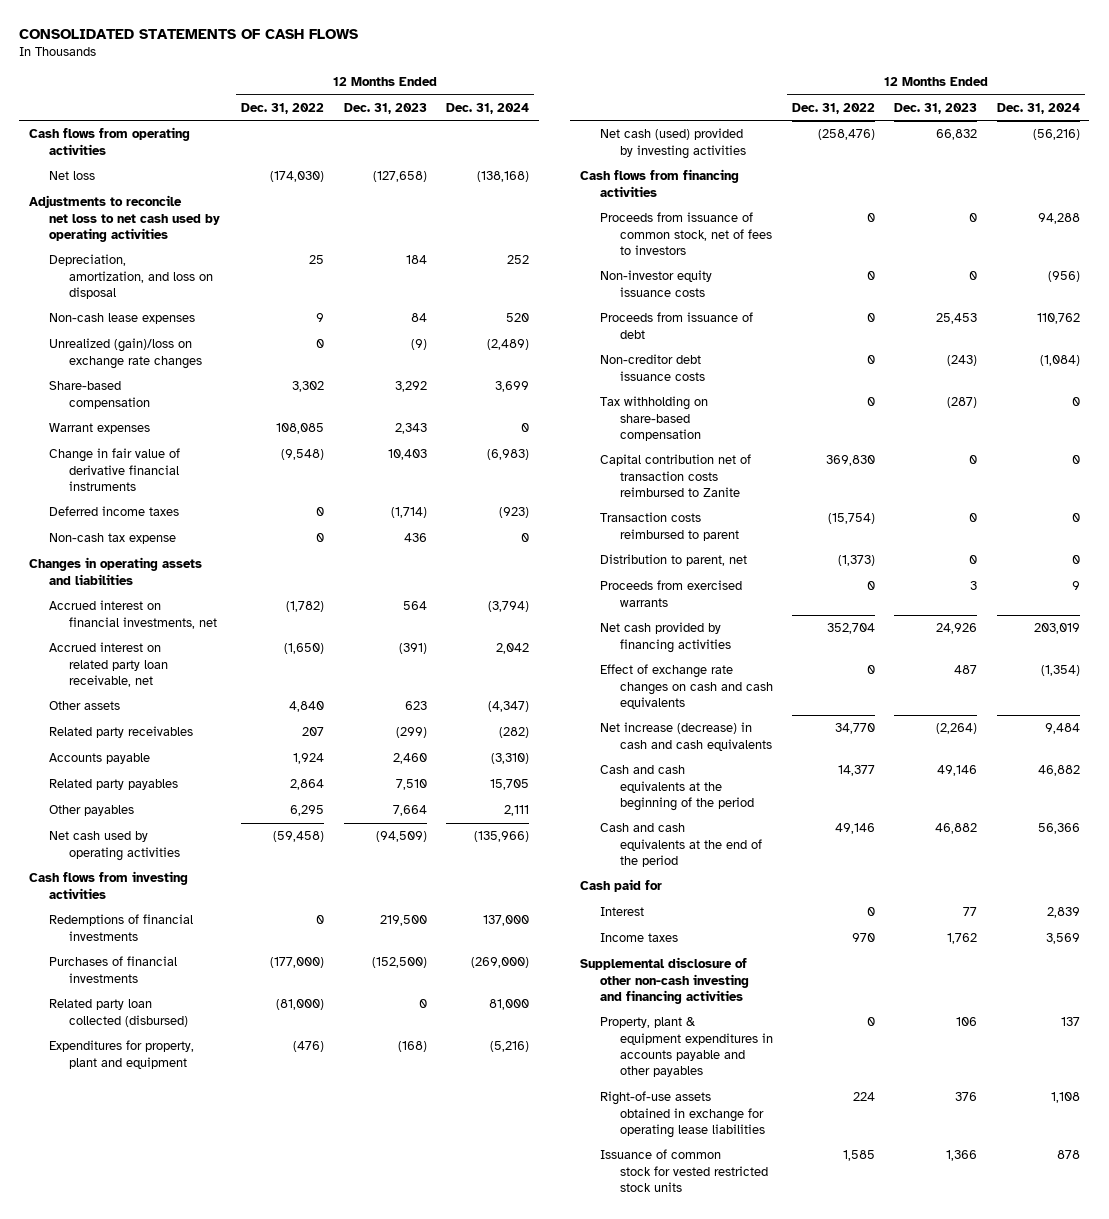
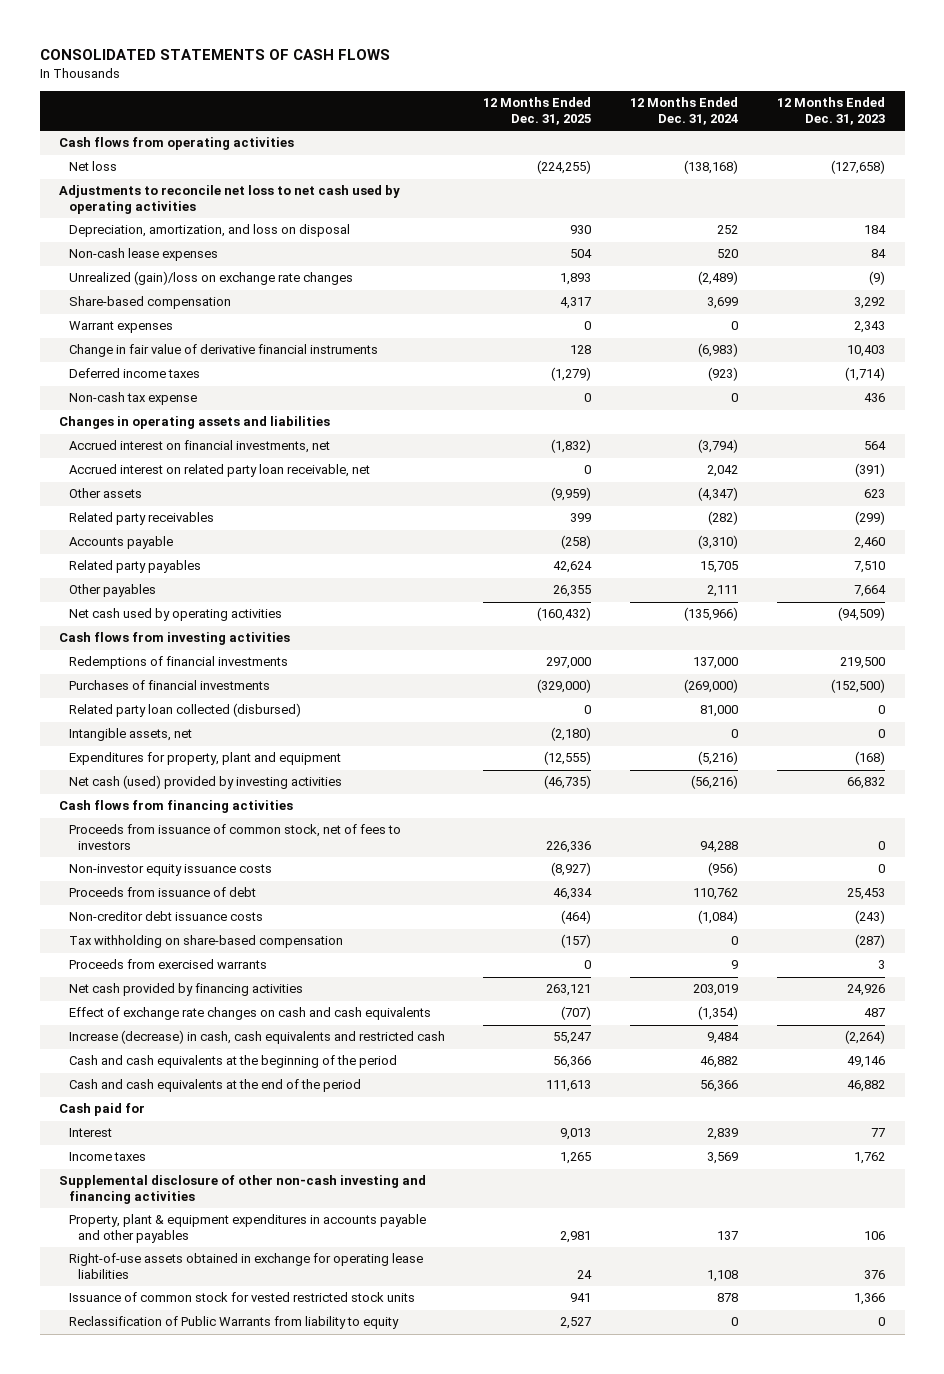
[241,102,325,114] Dec. 31, 2022 -> none
none -> [483,97,592,126] 12 Months Ended Dec. 31, 2025
none -> [68,728,192,742] Intangible assets, net
[599,454,751,497] Capital contribution net of transaction costs reimbursed to Zanite -> none
[599,512,739,541] Transaction costs reimbursed to parent -> none
[599,554,747,567] Distribution to parent, net -> none
[599,722,772,751] Net increase (decrease) in cash and cash equivalents -> [68,1030,445,1045] Increase (decrease) in cash, cash equivalents and restricted cash
none -> [68,1316,399,1330] Reclassification of Public Warrants from liability to equity

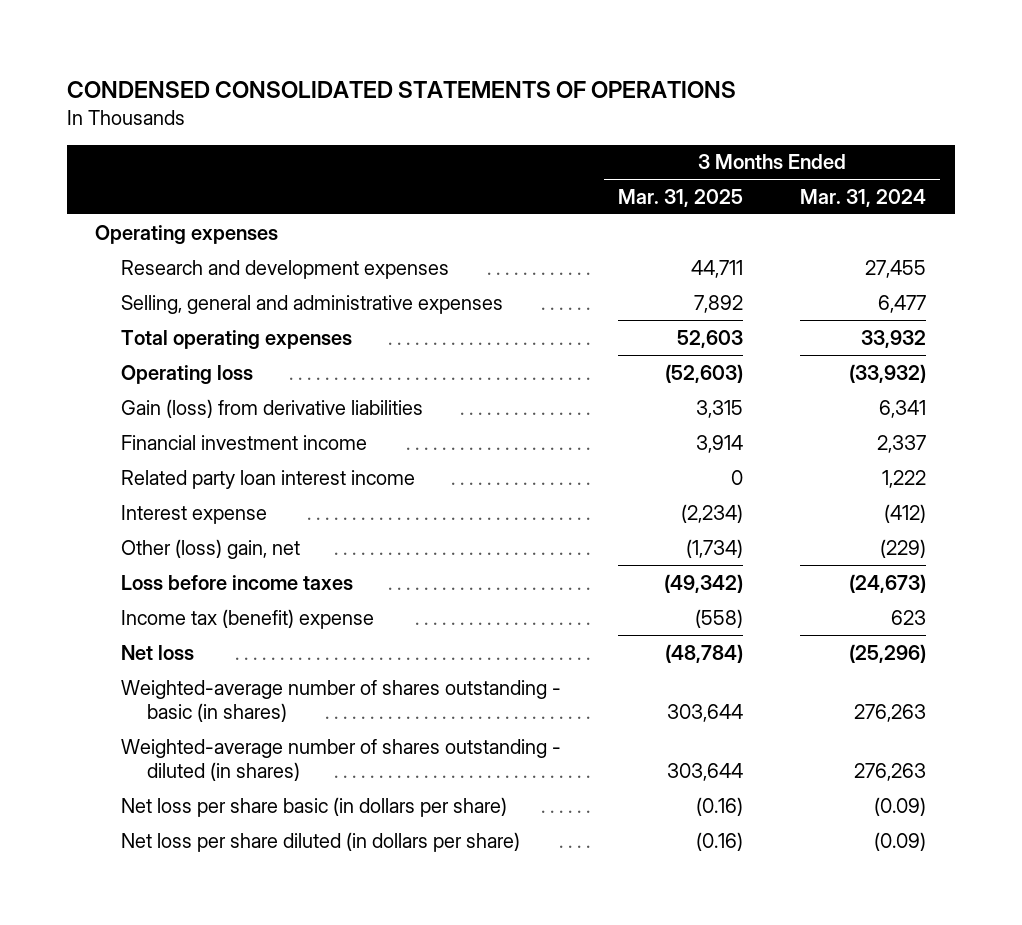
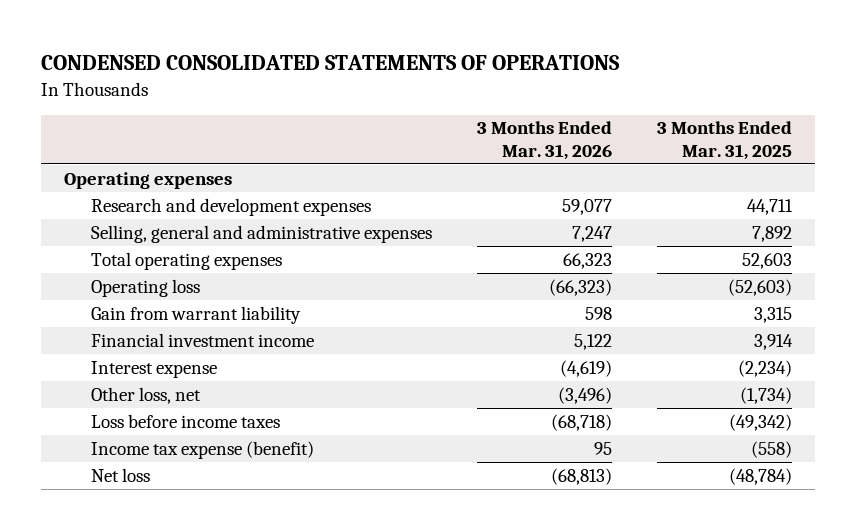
[800,188,927,207] Mar. 31, 2024 -> none
none -> [477,121,613,160] 3 Months Ended Mar. 31, 2026
[121,398,424,418] Gain (loss) from derivative liabilities -> [91,305,302,324] Gain from warrant liability
[121,469,416,489] Related party loan interest income -> none
[121,538,301,559] Other (loss) gain, net -> [91,386,202,404] Other loss, net
[121,608,375,629] Income tax (benefit) expense -> [91,440,315,459] Income tax expense (benefit)
[121,679,562,722] Weighted-average number of shares outstanding - basic (in shares) -> none
[121,738,562,781] Weighted-average number of shares outstanding - diluted (in shares) -> none
[121,796,508,817] Net loss per share basic (in dollars per share) -> none
[121,831,521,852] Net loss per share diluted (in dollars per share) -> none

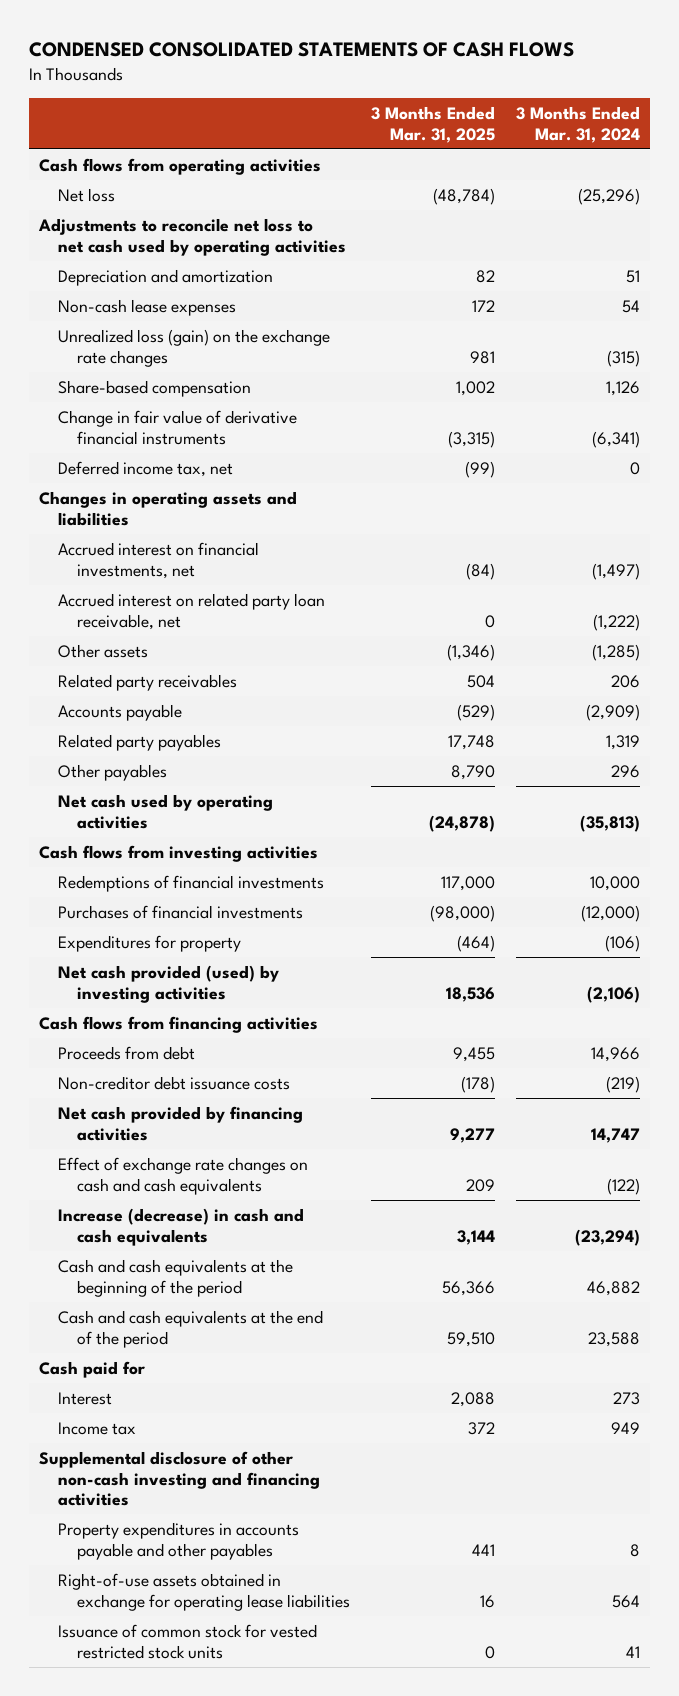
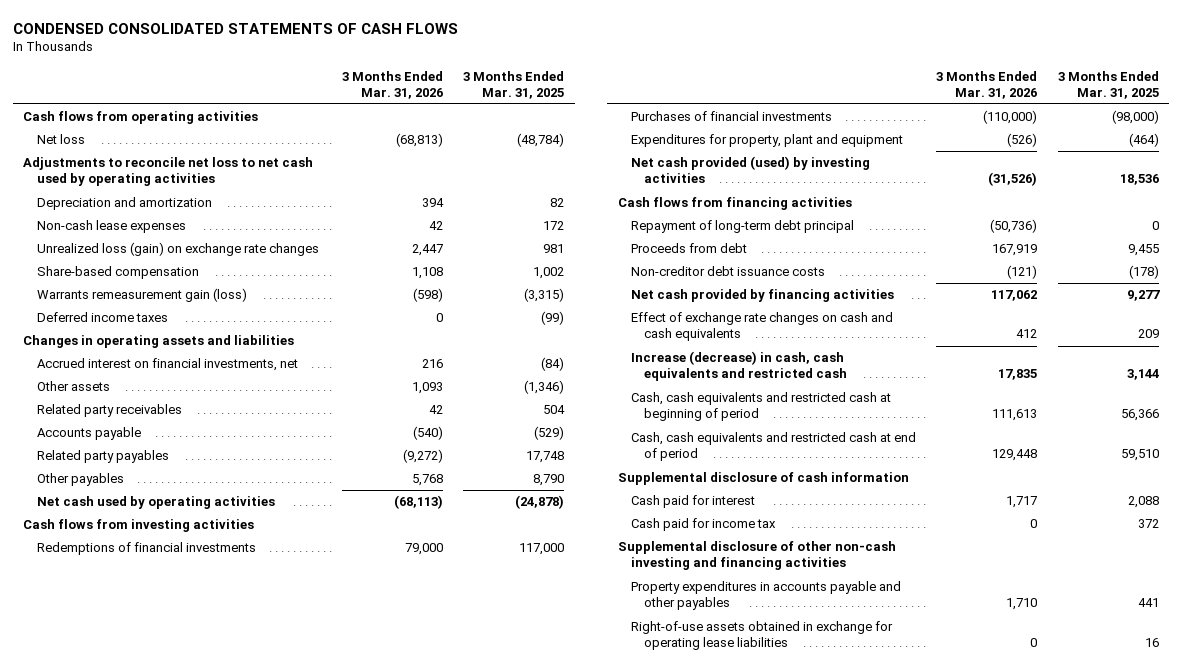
[515,105,640,143] 3 Months Ended Mar. 31, 2024 -> none
none -> [342,70,444,99] 3 Months Ended Mar. 31, 2026
[58,328,331,367] Unrealized loss (gain) on the exchange rate changes -> [36,242,319,257] Unrealized loss (gain) on exchange rate changes
[58,409,298,445] Change in fair value of derivative financial instruments -> [36,288,247,303] Warrants remeasurement gain (loss)
[58,460,234,477] Deferred income tax, net -> [36,312,168,323] Deferred income taxes
[58,592,326,630] Accrued interest on related party loan receivable, net -> none
[58,934,242,952] Expenditures for property -> [630,134,903,148] Expenditures for property, plant and equipment
none -> [630,220,854,234] Repayment of long-term debt principal
[39,1360,146,1378] Cash paid for -> none
[58,1207,305,1246] Increase (decrease) in cash and cash equivalents -> [630,351,848,382] Increase (decrease) in cash, cash equivalents and restricted cash
[58,1258,294,1297] Cash and cash equivalents at the beginning of the period -> [630,392,891,422] Cash, cash equivalents and restricted cash at beginning of period
[58,1309,324,1348] Cash and cash equivalents at the end of the period -> [630,432,916,462] Cash, cash equivalents and restricted cash at end of period
none -> [617,472,909,486] Supplemental disclosure of cash information
[58,1391,113,1405] Interest -> [630,495,755,509] Cash paid for interest
[58,1421,137,1435] Income tax -> [630,518,776,532] Cash paid for income tax
[58,1623,318,1659] Issuance of common stock for vested restricted stock units -> none

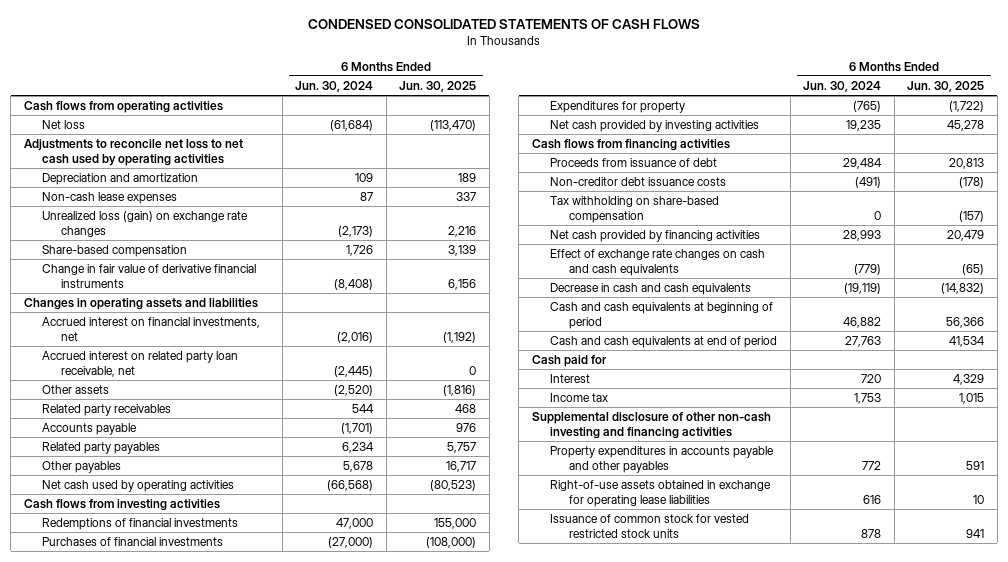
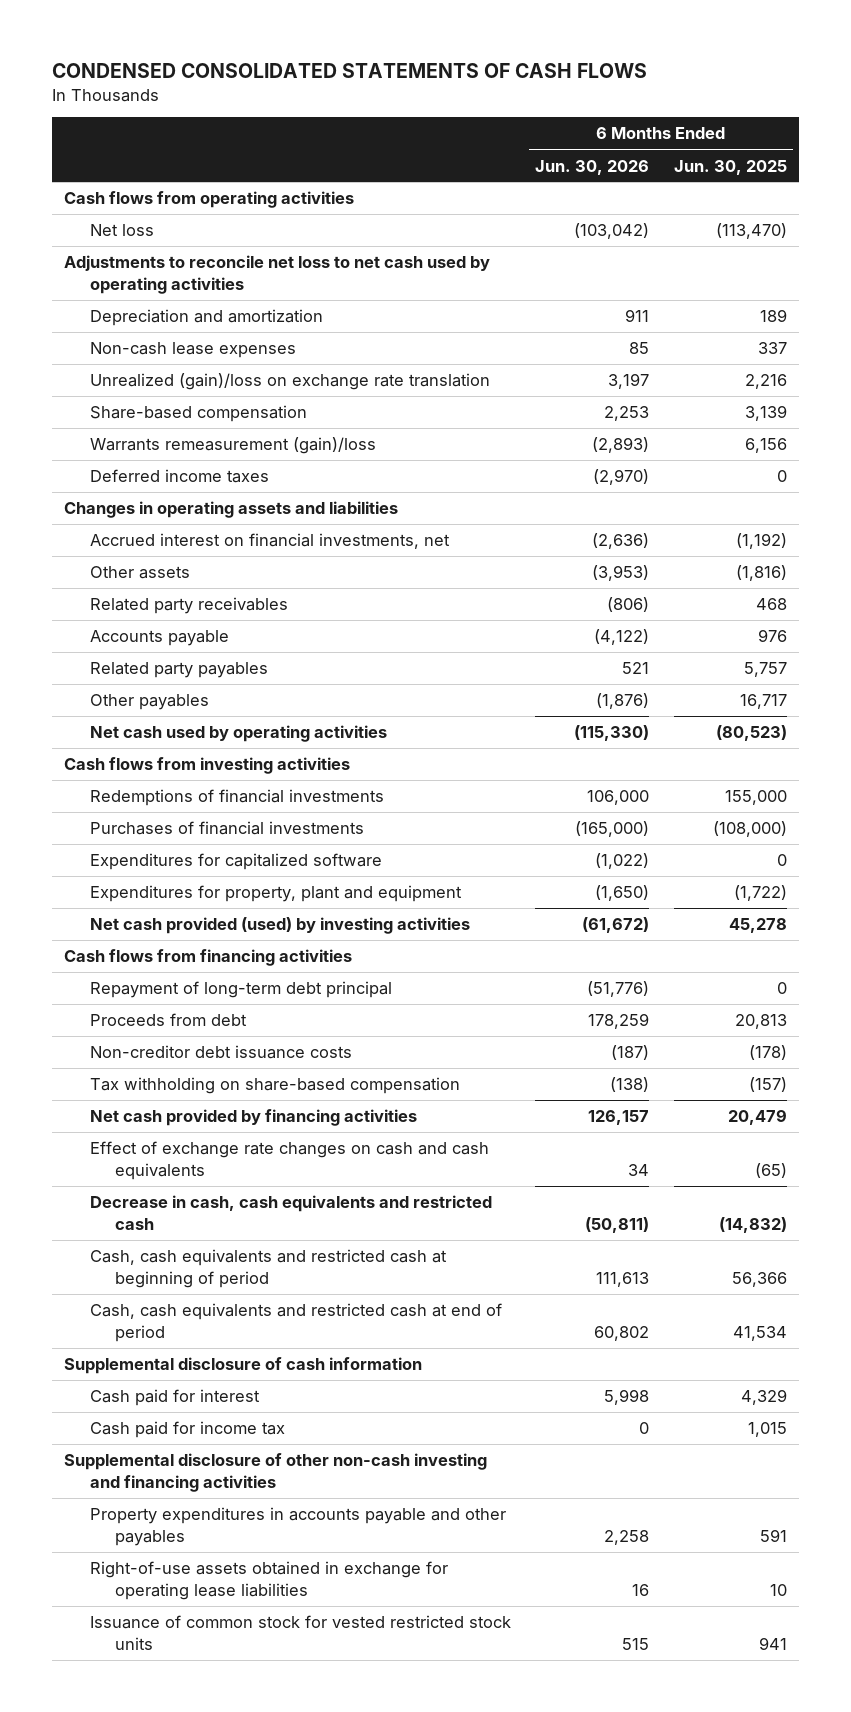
[295,80,374,92] Jun. 30, 2024 -> none
none -> [535,159,650,175] Jun. 30, 2026
[42,210,249,237] Unrealized loss (gain) on exchange rate changes -> [89,373,490,391] Unrealized (gain)/loss on exchange rate translation
[42,263,257,288] Change in fair value of derivative financial instruments -> [89,437,376,455] Warrants remeasurement (gain)/loss
none -> [89,469,269,484] Deferred income taxes
[42,350,239,377] Accrued interest on related party loan receivable, net -> none
none -> [89,853,382,871] Expenditures for capitalized software
[550,100,686,113] Expenditures for property -> [89,885,462,903] Expenditures for property, plant and equipment
[550,119,760,132] Net cash provided by investing activities -> [89,917,470,935] Net cash provided (used) by investing activities
none -> [89,981,392,999] Repayment of long-term debt principal
[550,157,718,167] Proceeds from issuance of debt -> [89,1013,247,1027] Proceeds from debt
[531,354,607,367] Cash paid for -> none
[550,282,752,295] Decrease in cash and cash equivalents -> [89,1195,492,1230] Decrease in cash, cash equivalents and restricted cash
[550,301,774,329] Cash and cash equivalents at beginning of period -> [89,1249,447,1288] Cash, cash equivalents and restricted cash at beginning of period
[550,335,778,348] Cash and cash equivalents at end of period -> [89,1303,502,1342] Cash, cash equivalents and restricted cash at end of period
none -> [64,1357,423,1375] Supplemental disclosure of cash information
[550,373,591,383] Interest -> [89,1389,260,1407] Cash paid for interest
[550,392,609,402] Income tax -> [89,1421,285,1439] Cash paid for income tax

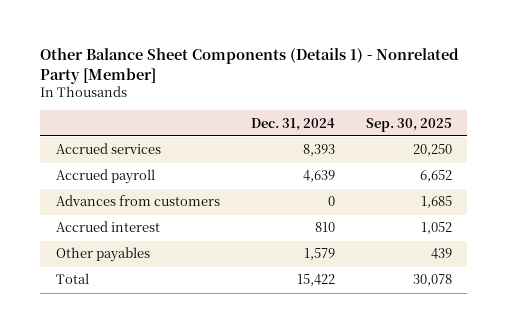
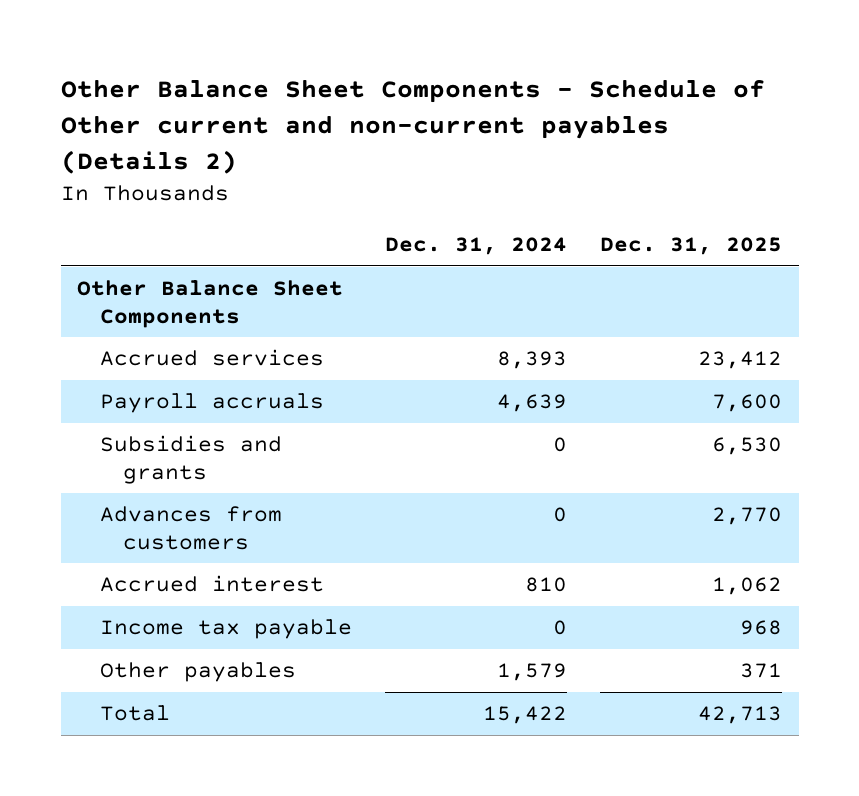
[40,48,460,85] Other Balance Sheet Components (Details 1) - Nonrelated Party [Member] -> [60,78,765,174] Other Balance Sheet Components - Schedule of Other current and non-current payables (Details 2)
[365,117,452,132] Sep. 30, 2025 -> none
none -> [600,237,783,256] Dec. 31, 2025
none -> [77,280,344,328] Other Balance Sheet Components
[55,169,155,185] Accrued payroll -> [99,393,324,414] Payroll accruals
none -> [99,435,282,484] Subsidies and grants
none -> [99,619,352,640] Income tax payable

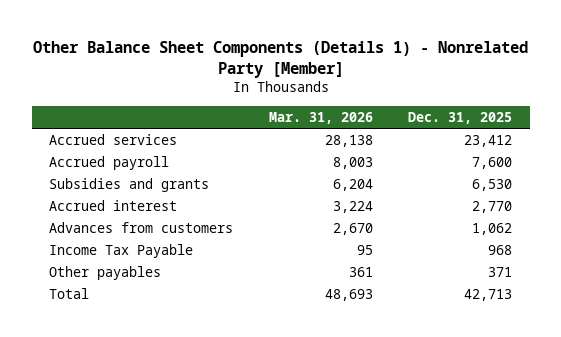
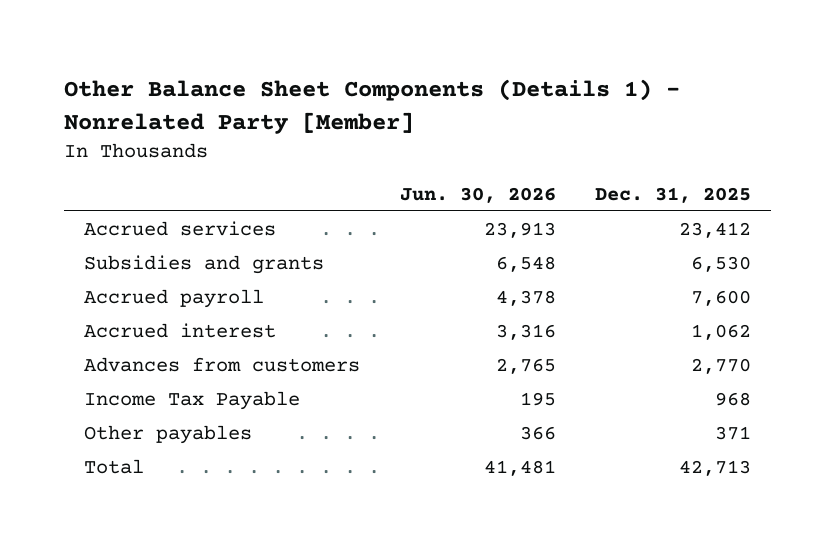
[268,111,373,124] Mar. 31, 2026 -> none
none -> [399,187,556,204] Jun. 30, 2026
[49,156,170,171] Accrued payroll -> [84,288,265,308] Accrued payroll
[471,201,512,214] 2,770 -> [691,323,752,340] 1,062
[471,223,512,236] 1,062 -> [691,357,752,374] 2,770

